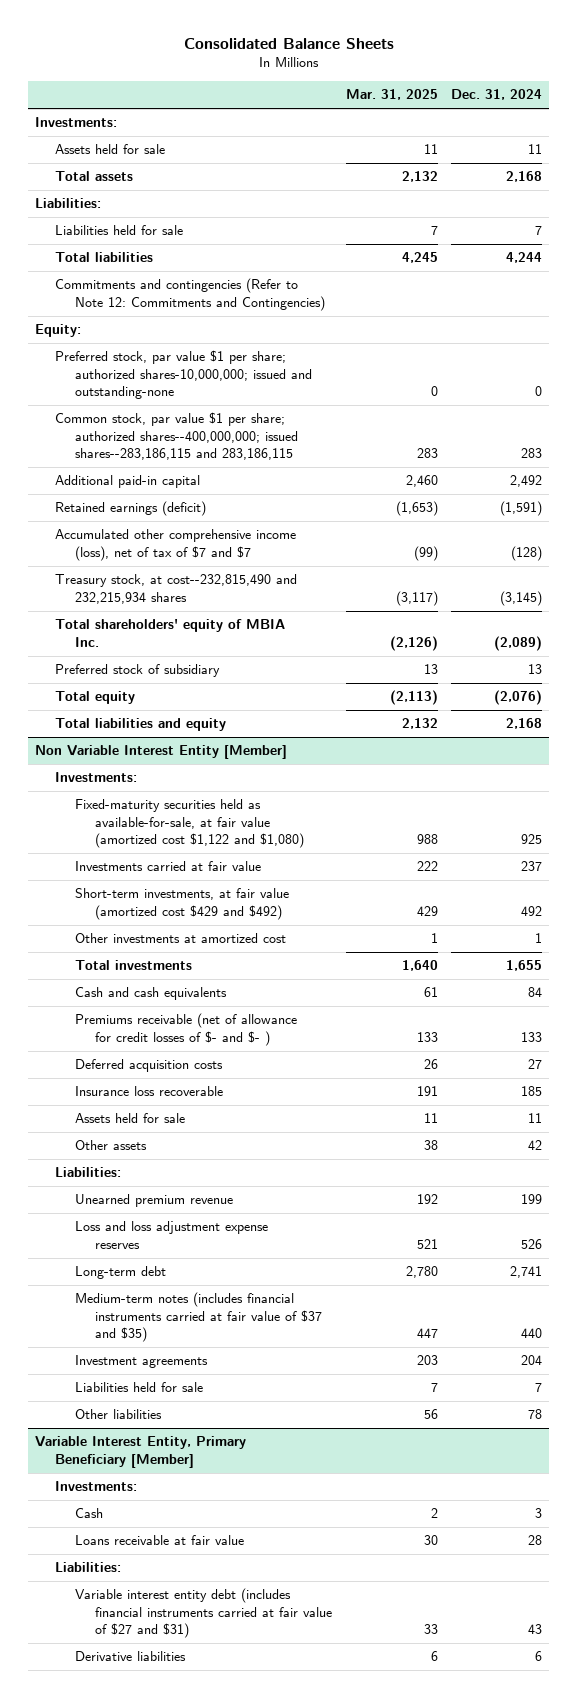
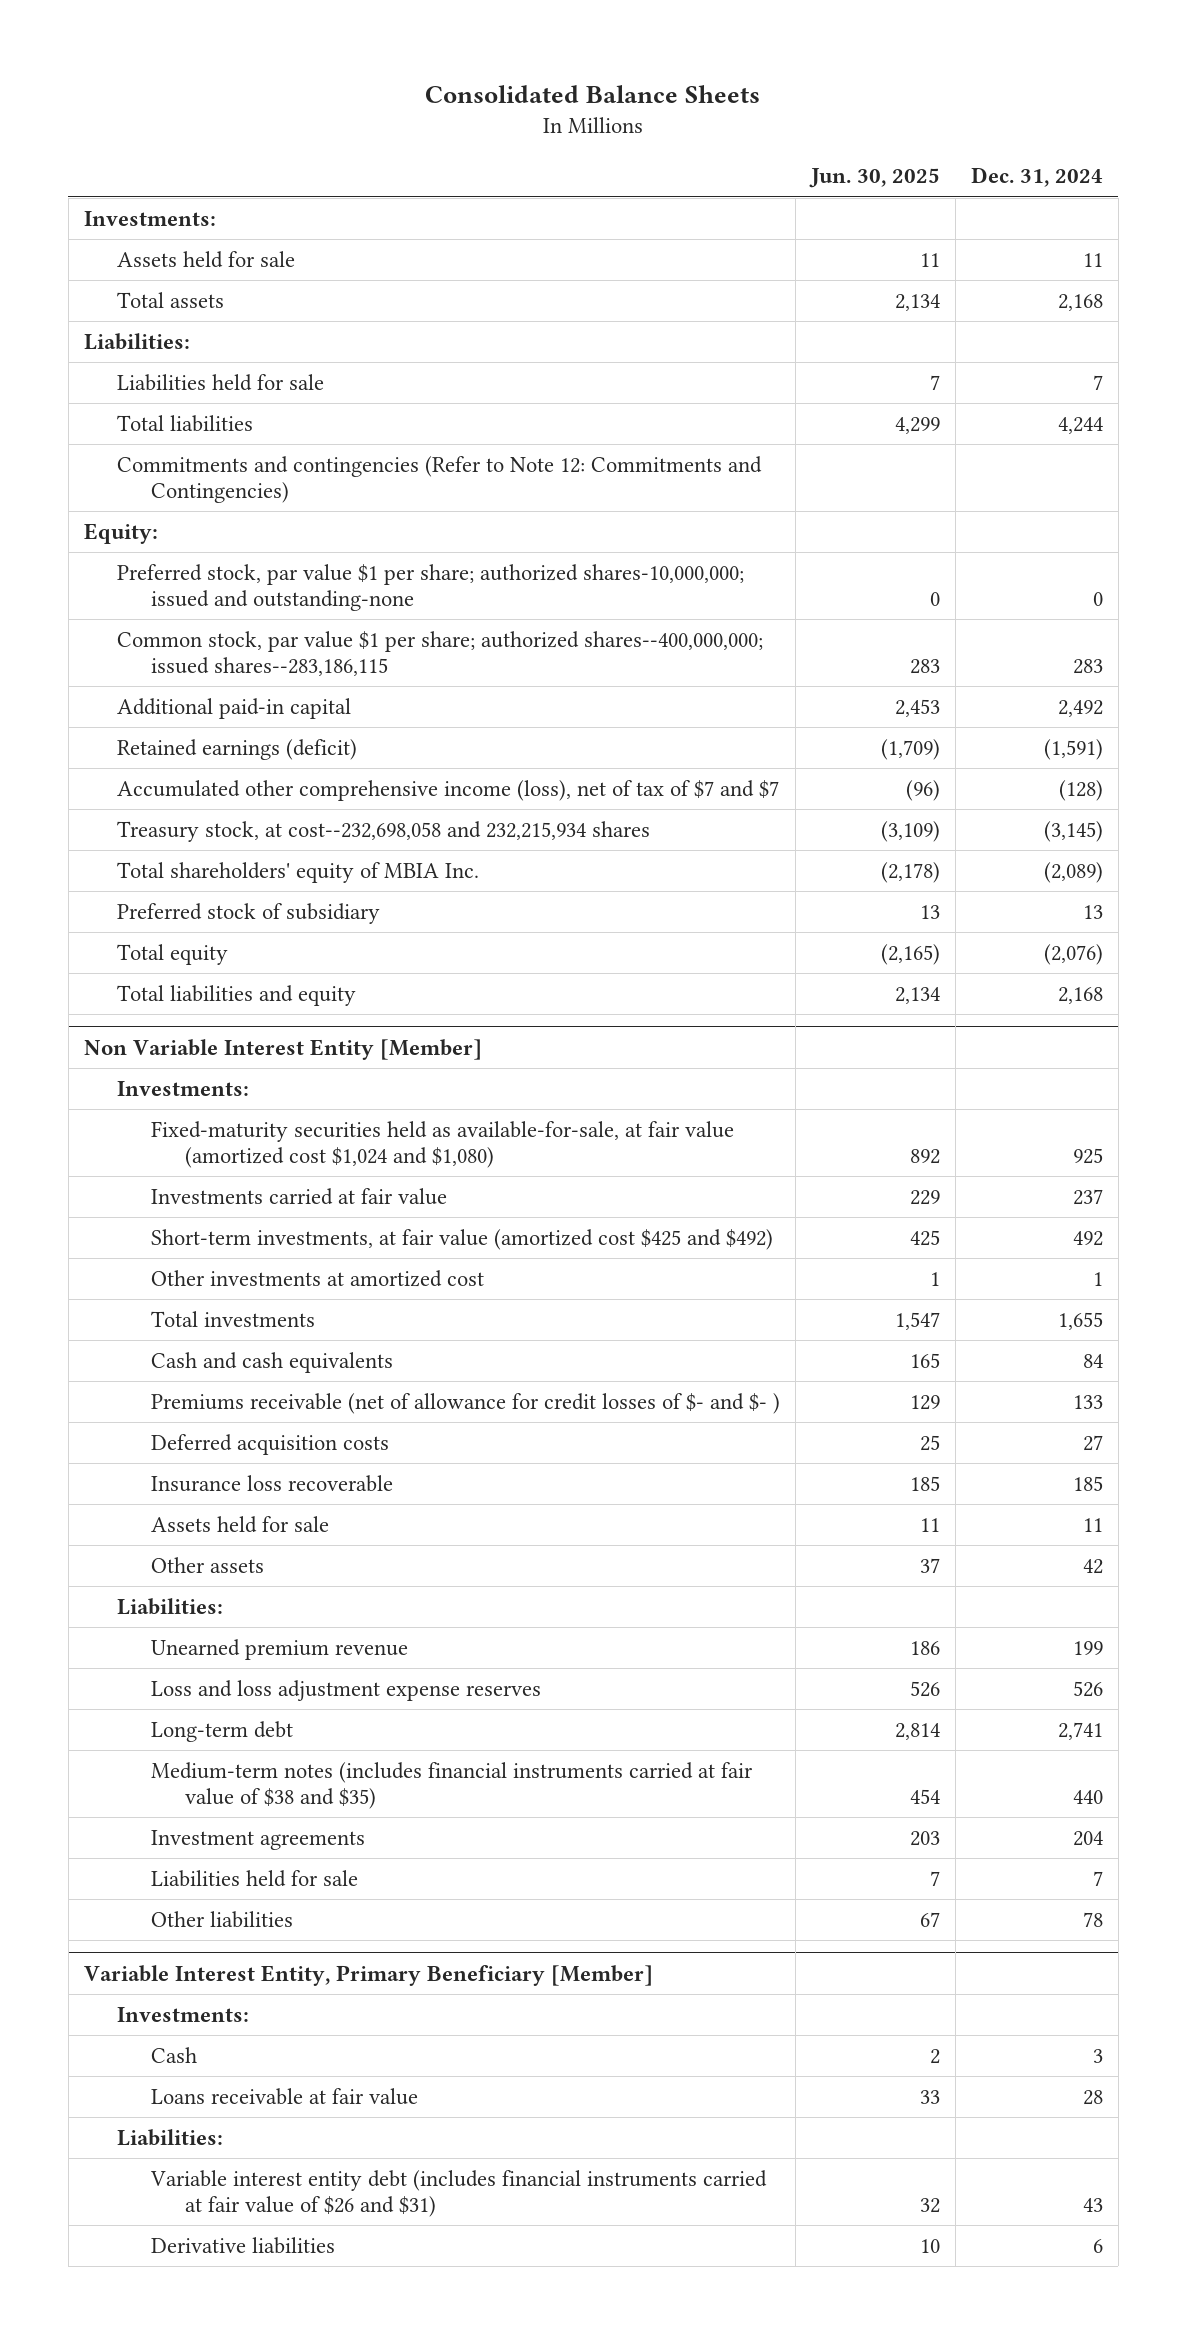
[345,89,438,101] Mar. 31, 2025 -> none
none -> [809,168,941,189] Jun. 30, 2025
[55,412,299,460] Common stock, par value $1 per share; authorized shares--400,000,000; issued shares--283,186,115 and 283,186,115 -> [117,630,764,676] Common stock, par value $1 per share; authorized shares--400,000,000; issued shares--283,186,115
[55,574,298,604] Treasury stock, at cost--232,815,490 and 232,215,934 shares -> [117,820,651,842] Treasury stock, at cost--232,698,058 and 232,215,934 shares
[75,799,305,848] Fixed-maturity securities held as available-for-sale, at fair value (amortized cost $1,122 and $1,080) -> [151,1120,735,1168] Fixed-maturity securities held as available-for-sale, at fair value (amortized cost $1,024 and $1,080)
[75,888,290,920] Short-term investments, at fair value (amortized cost $429 and $492) -> [151,1228,774,1250] Short-term investments, at fair value (amortized cost $425 and $492)
[75,1292,323,1342] Medium-term notes (includes financial instruments carried at fair value of $37 and $35) -> [151,1761,754,1809] Medium-term notes (includes financial instruments carried at fair value of $38 and $35)
[75,1588,333,1638] Variable interest entity debt (includes financial instruments carried at fair value of $27 and $31) -> [150,2169,768,2217] Variable interest entity debt (includes financial instruments carried at fair value of $26 and $31)

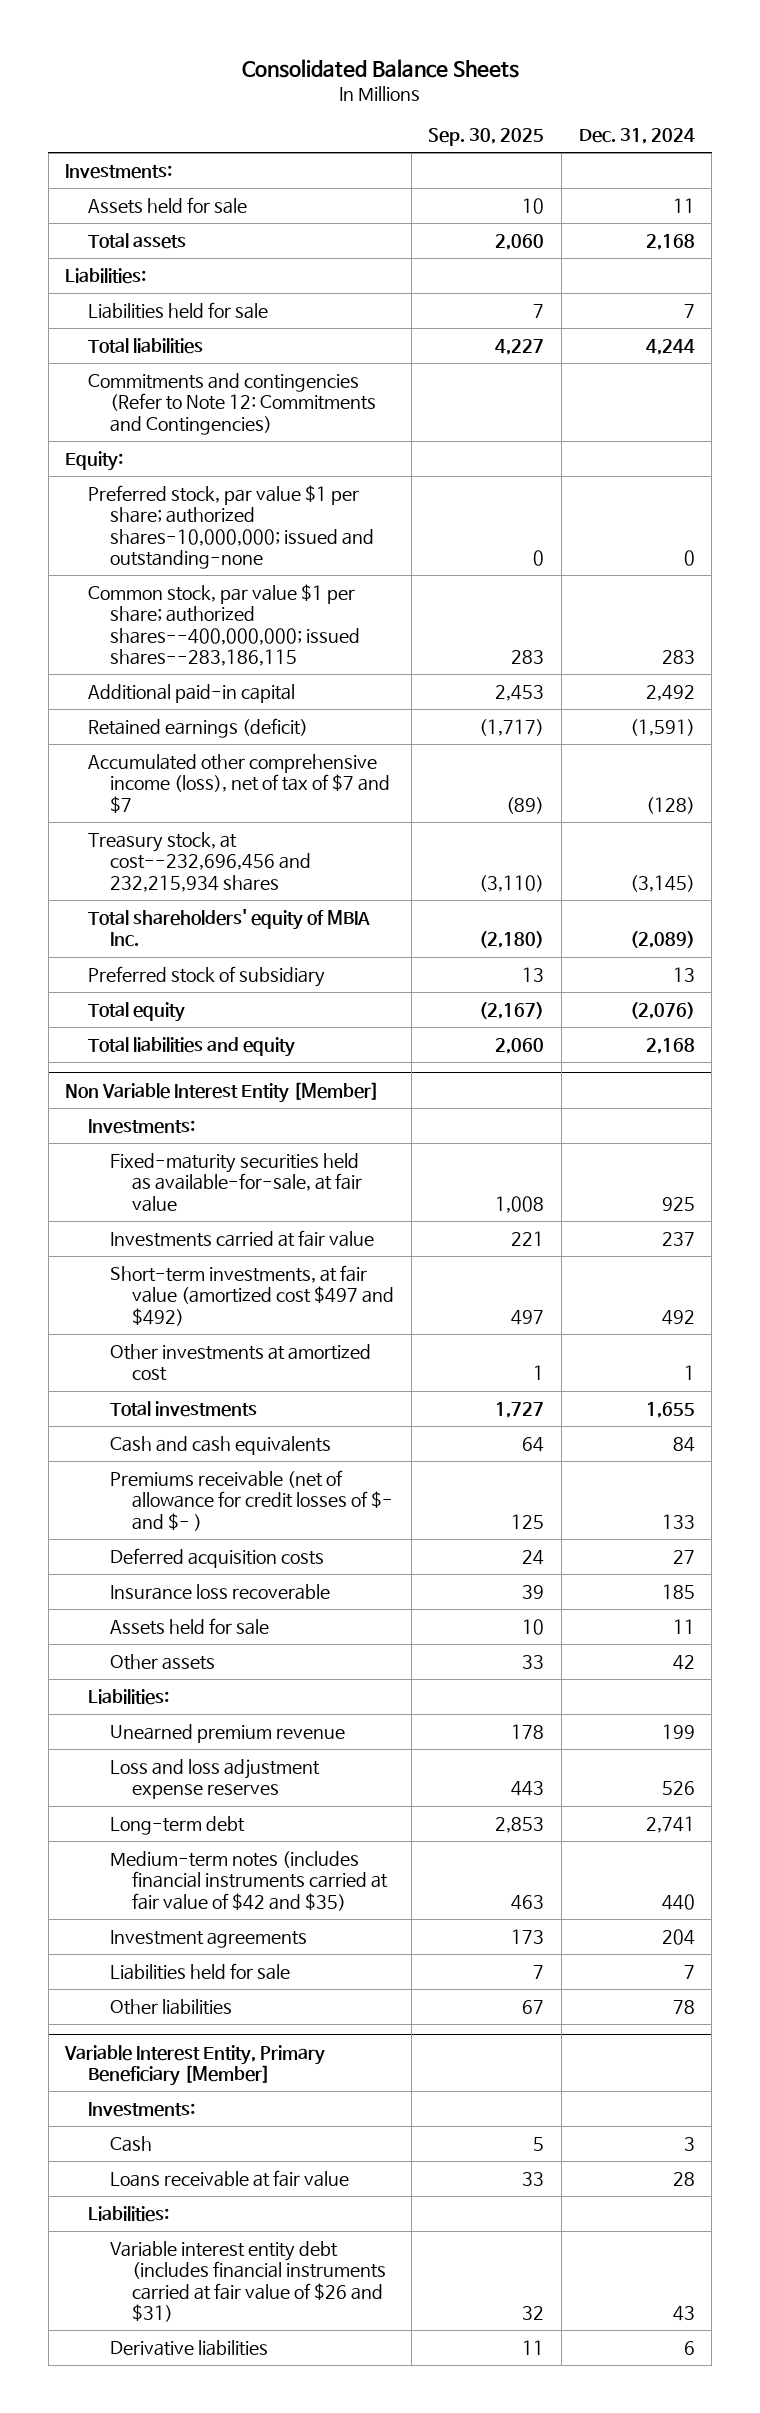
[809,168,941,189] Jun. 30, 2025 -> none
none -> [428,128,545,147] Sep. 30, 2025
[117,820,651,842] Treasury stock, at cost--232,698,058 and 232,215,934 shares -> [87,831,311,892] Treasury stock, at cost--232,696,456 and 232,215,934 shares
[151,1120,735,1168] Fixed-maturity securities held as available-for-sale, at fair value (amortized cost $1,024 and $1,080) -> [109,1152,362,1212] Fixed-maturity securities held as available-for-sale, at fair value
[151,1228,774,1250] Short-term investments, at fair value (amortized cost $425 and $492) -> [109,1264,394,1326] Short-term investments, at fair value (amortized cost $497 and $492)
[151,1761,754,1809] Medium-term notes (includes financial instruments carried at fair value of $38 and $35) -> [109,1850,388,1911] Medium-term notes (includes financial instruments carried at fair value of $42 and $35)

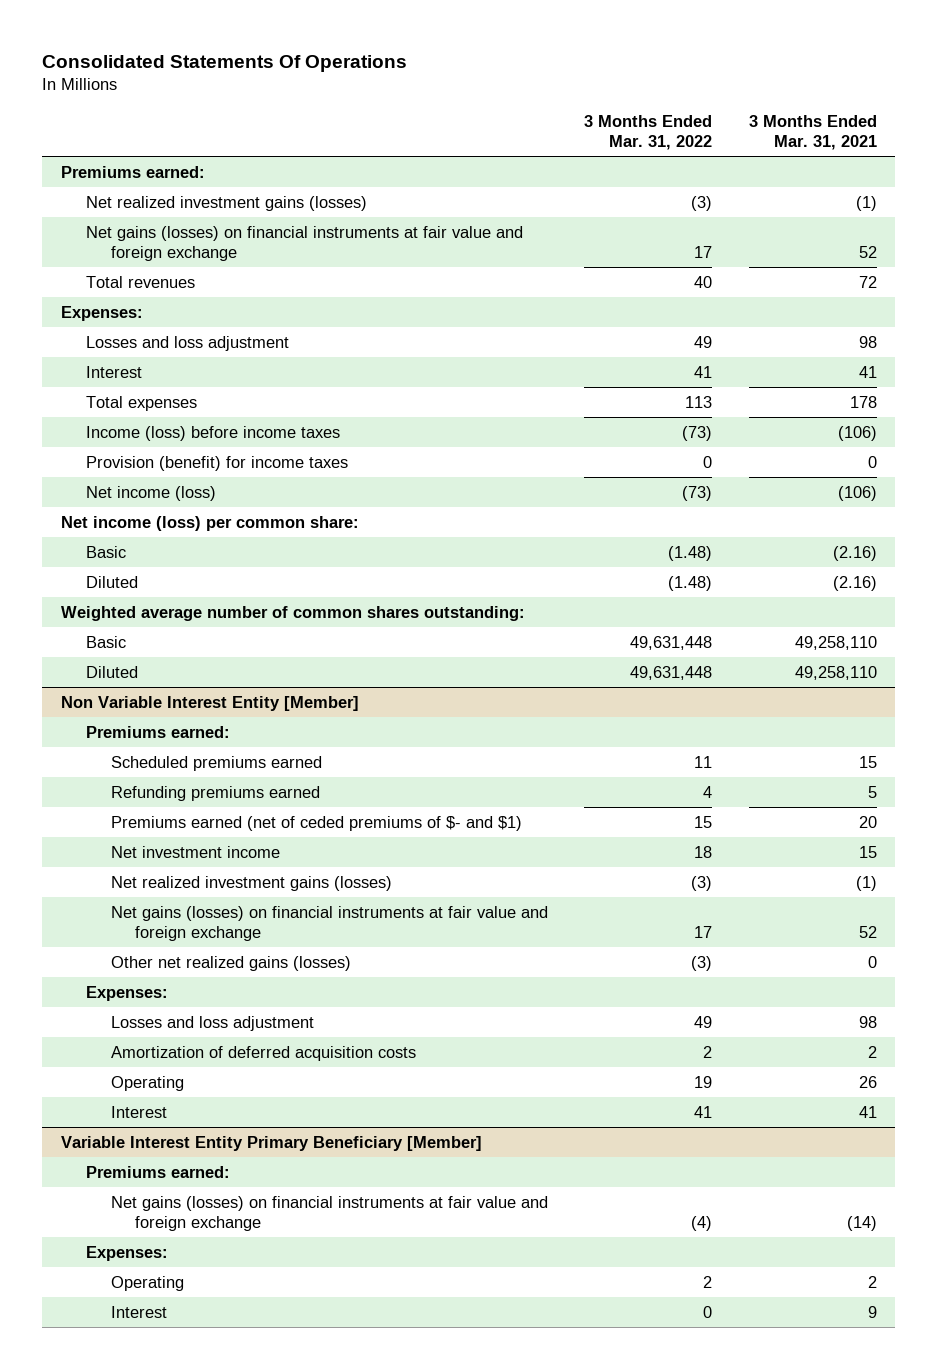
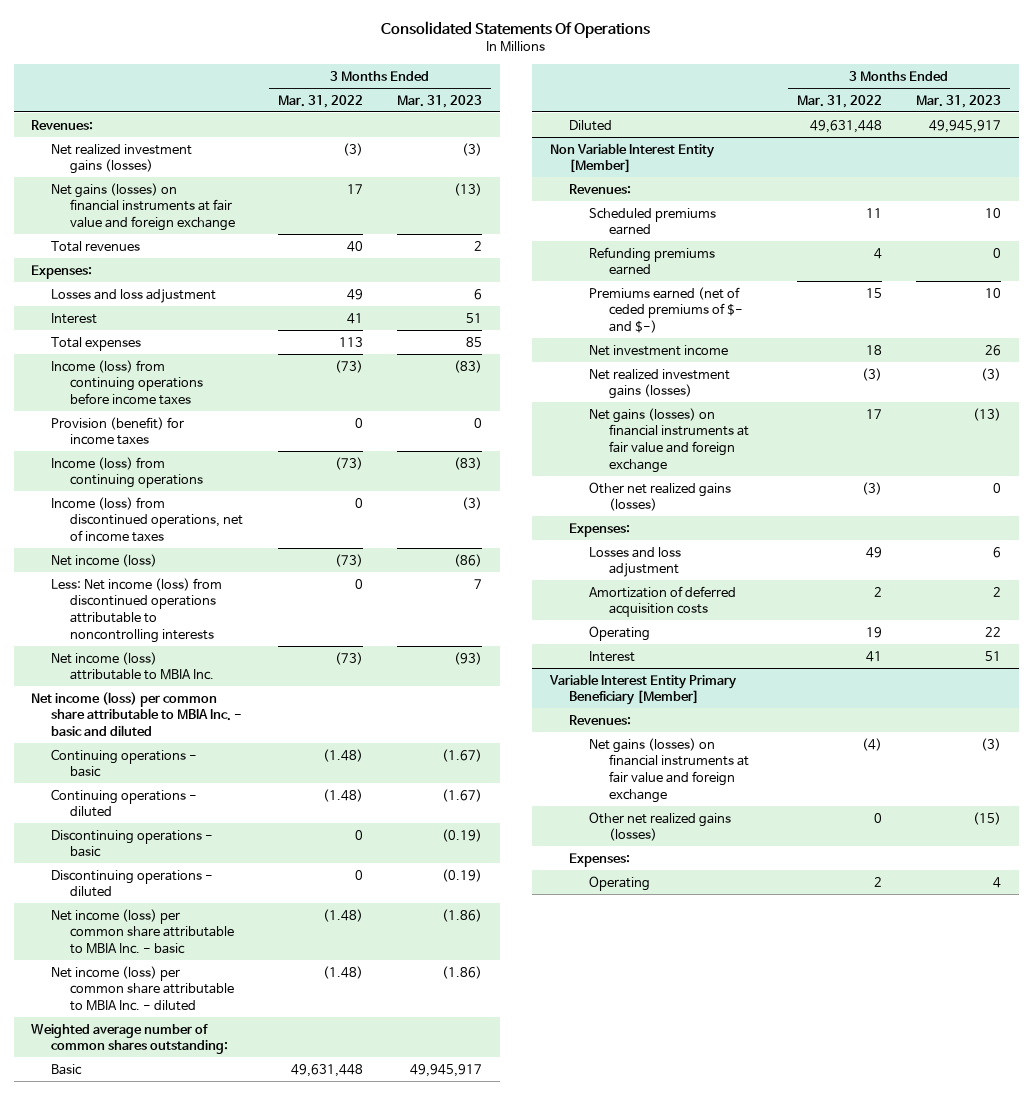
[749,115,878,151] 3 Months Ended Mar. 31, 2021 -> none
none -> [397,94,483,108] Mar. 31, 2023
[60,165,205,178] Premiums earned: -> none
none -> [30,119,93,130] Revenues:
[85,425,340,441] Income (loss) before income taxes -> [50,359,204,405] Income (loss) from continuing operations before income taxes
none -> [50,456,204,489] Income (loss) from continuing operations
none -> [50,496,244,542] Income (loss) from discontinued operations, net of income taxes
none -> [50,577,222,643] Less: Net income (loss) from discontinued operations attributable to noncontrolling interests
none -> [50,651,215,681] Net income (loss) attributable to MBIA Inc.
[60,515,359,531] Net income (loss) per common share: -> [30,691,242,736] Net income (loss) per common share attributable to MBIA Inc. - basic and diluted
none -> [50,748,197,778] Continuing operations - basic
none -> [50,788,197,818] Continuing operations - diluted
none -> [50,829,213,858] Discontinuing operations - basic
none -> [50,869,213,898] Discontinuing operations - diluted
[85,545,126,558] Basic -> [50,908,235,954] Net income (loss) per common share attributable to MBIA Inc. - basic
[85,575,138,588] Diluted -> [50,965,235,1011] Net income (loss) per common share attributable to MBIA Inc. - diluted
[85,725,230,738] Premiums earned: -> none
none -> [569,183,632,194] Revenues:
[110,815,522,831] Premiums earned (net of ceded premiums of $- and $1) -> [588,286,743,333] Premiums earned (net of ceded premiums of $- and $-)
[85,1165,230,1178] Premiums earned: -> none
none -> [569,714,632,725] Revenues:
none -> [588,811,731,842] Other net realized gains (losses)
[110,1305,167,1318] Interest -> none

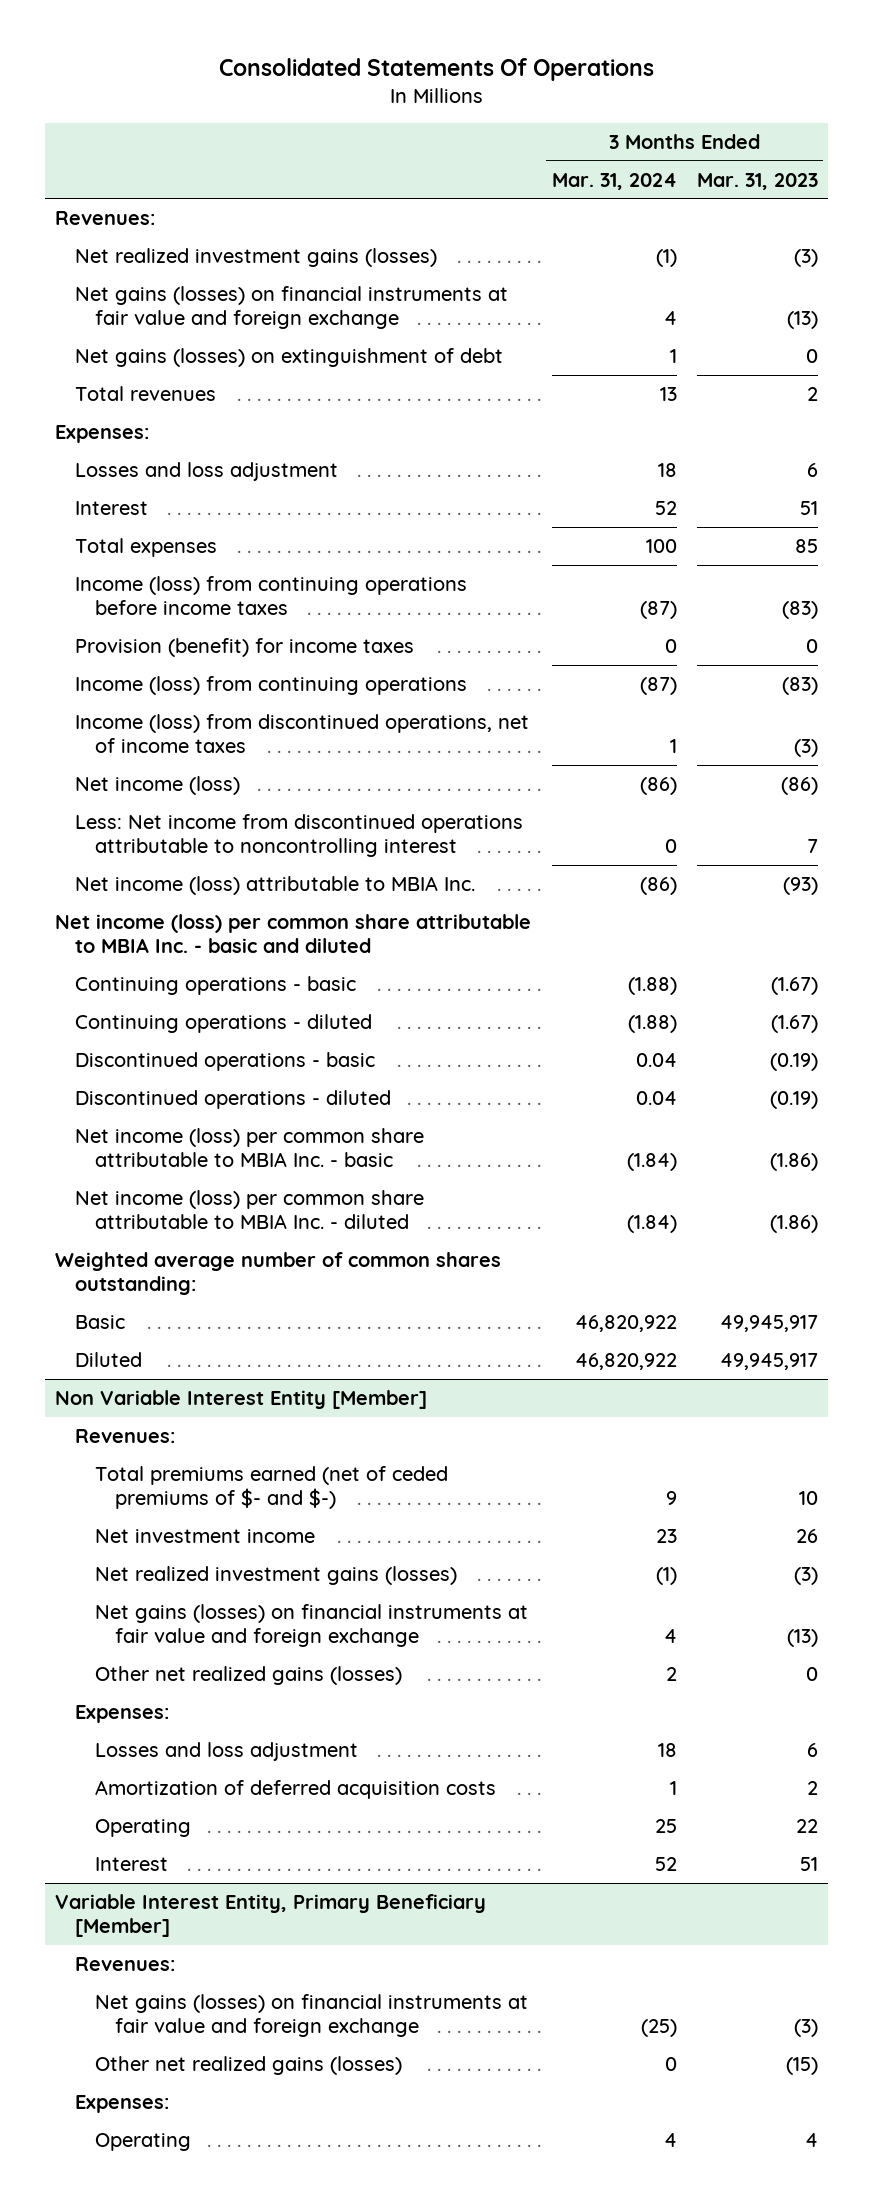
[277,94,363,108] Mar. 31, 2022 -> none
none -> [551,172,677,190] Mar. 31, 2024
none -> [74,348,503,368] Net gains (losses) on extinguishment of debt
[50,577,222,643] Less: Net income (loss) from discontinued operations attributable to noncontrolling interests -> [74,814,523,857] Less: Net income from discontinued operations attributable to noncontrolling interest
[50,829,213,858] Discontinuing operations - basic -> [74,1052,375,1072] Discontinued operations - basic
[50,869,213,898] Discontinuing operations - diluted -> [74,1090,391,1110] Discontinued operations - diluted
[588,207,716,236] Scheduled premiums earned -> none
[588,246,715,276] Refunding premiums earned -> none
[588,286,743,333] Premiums earned (net of ceded premiums of $- and $-) -> [94,1466,448,1509] Total premiums earned (net of ceded premiums of $- and $-)
[548,673,737,706] Variable Interest Entity Primary Beneficiary [Member] -> [55,1894,487,1937] Variable Interest Entity, Primary Beneficiary [Member]

